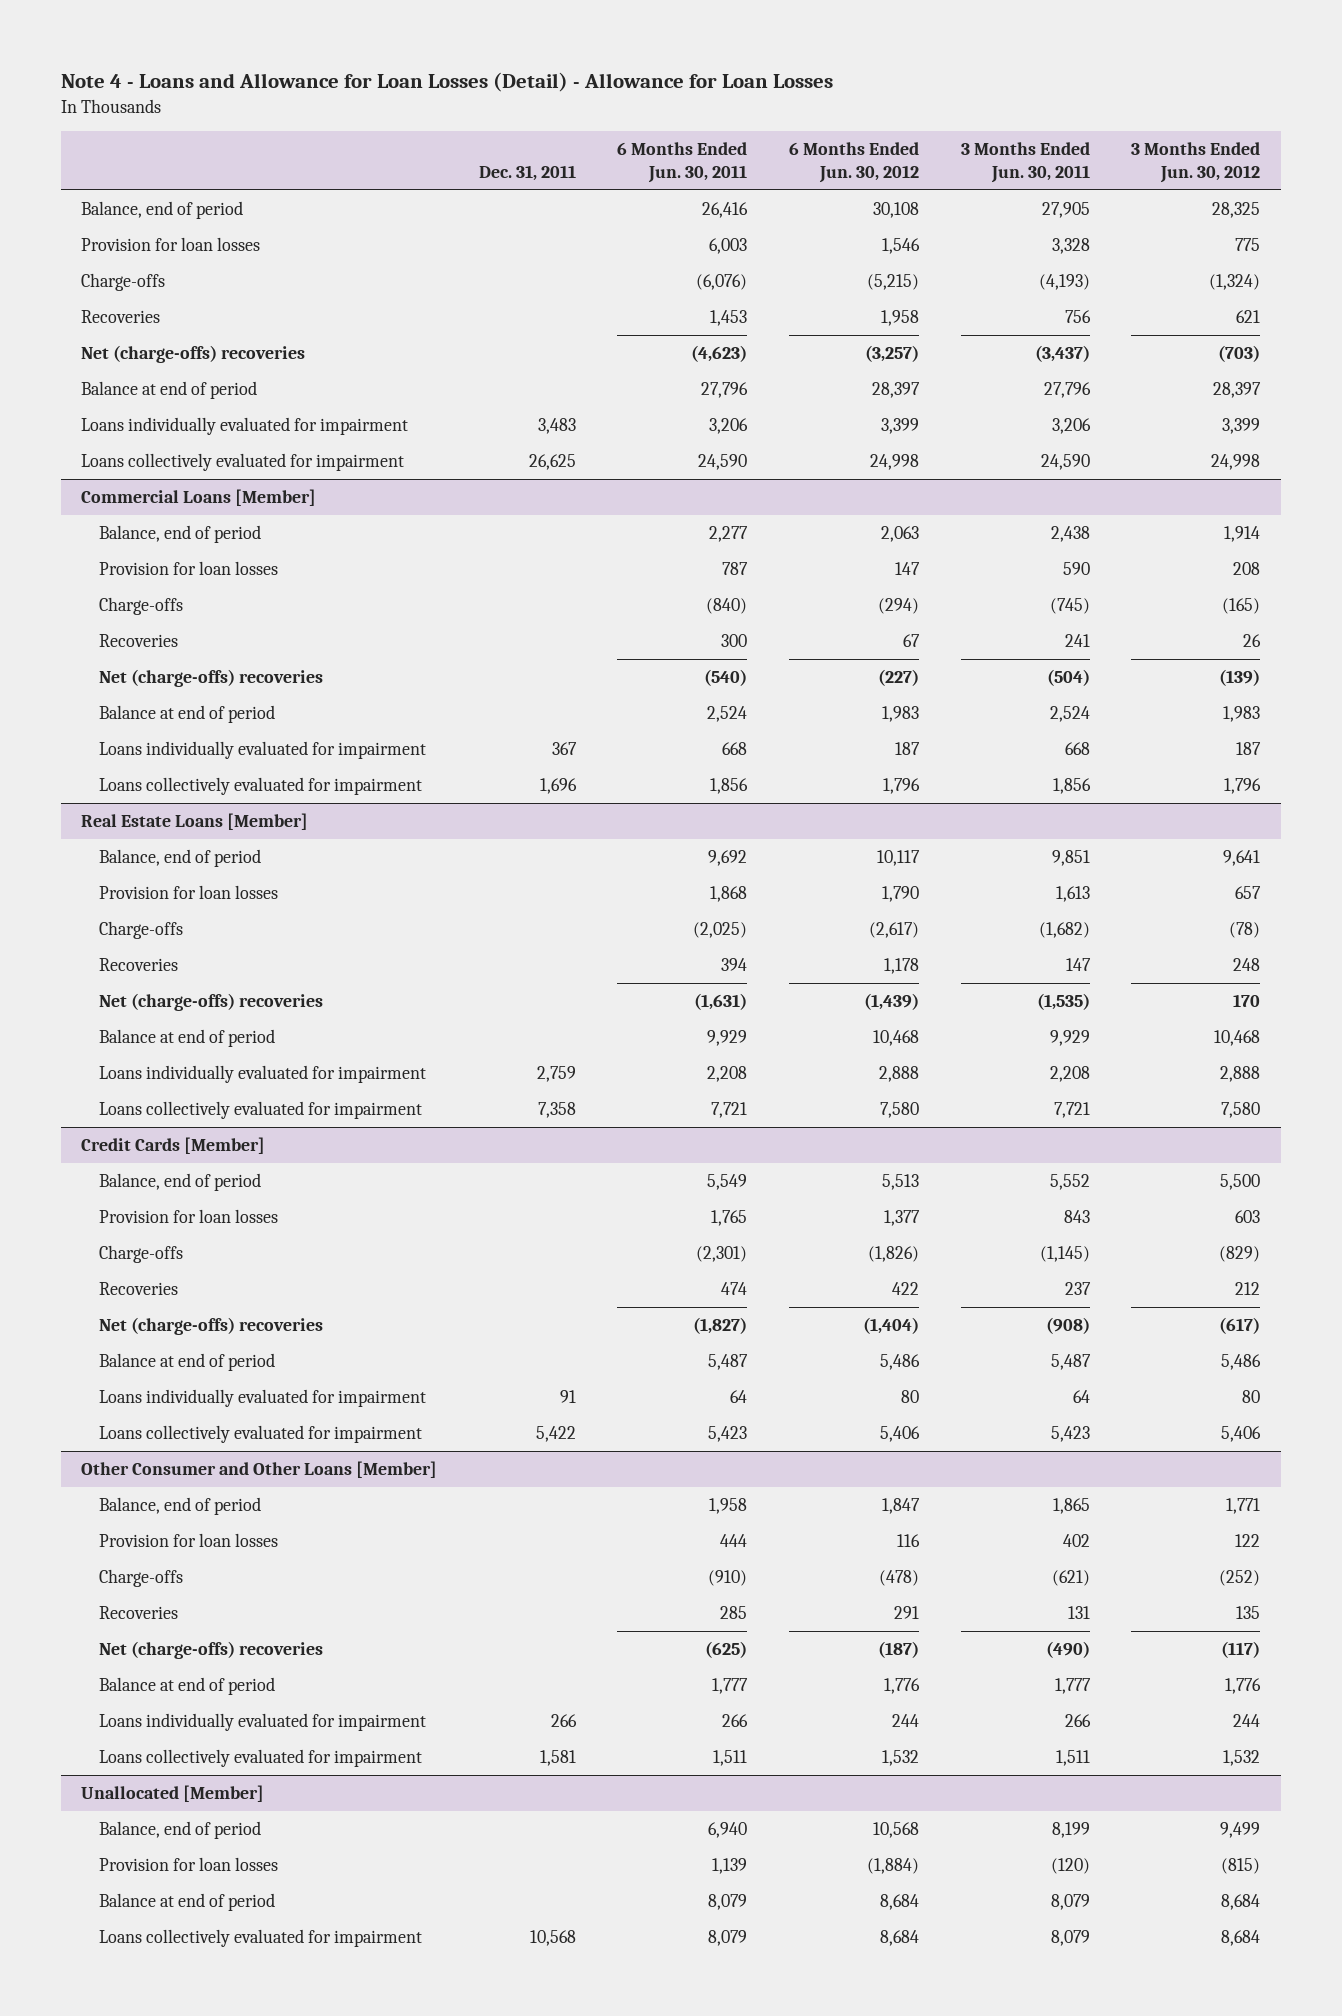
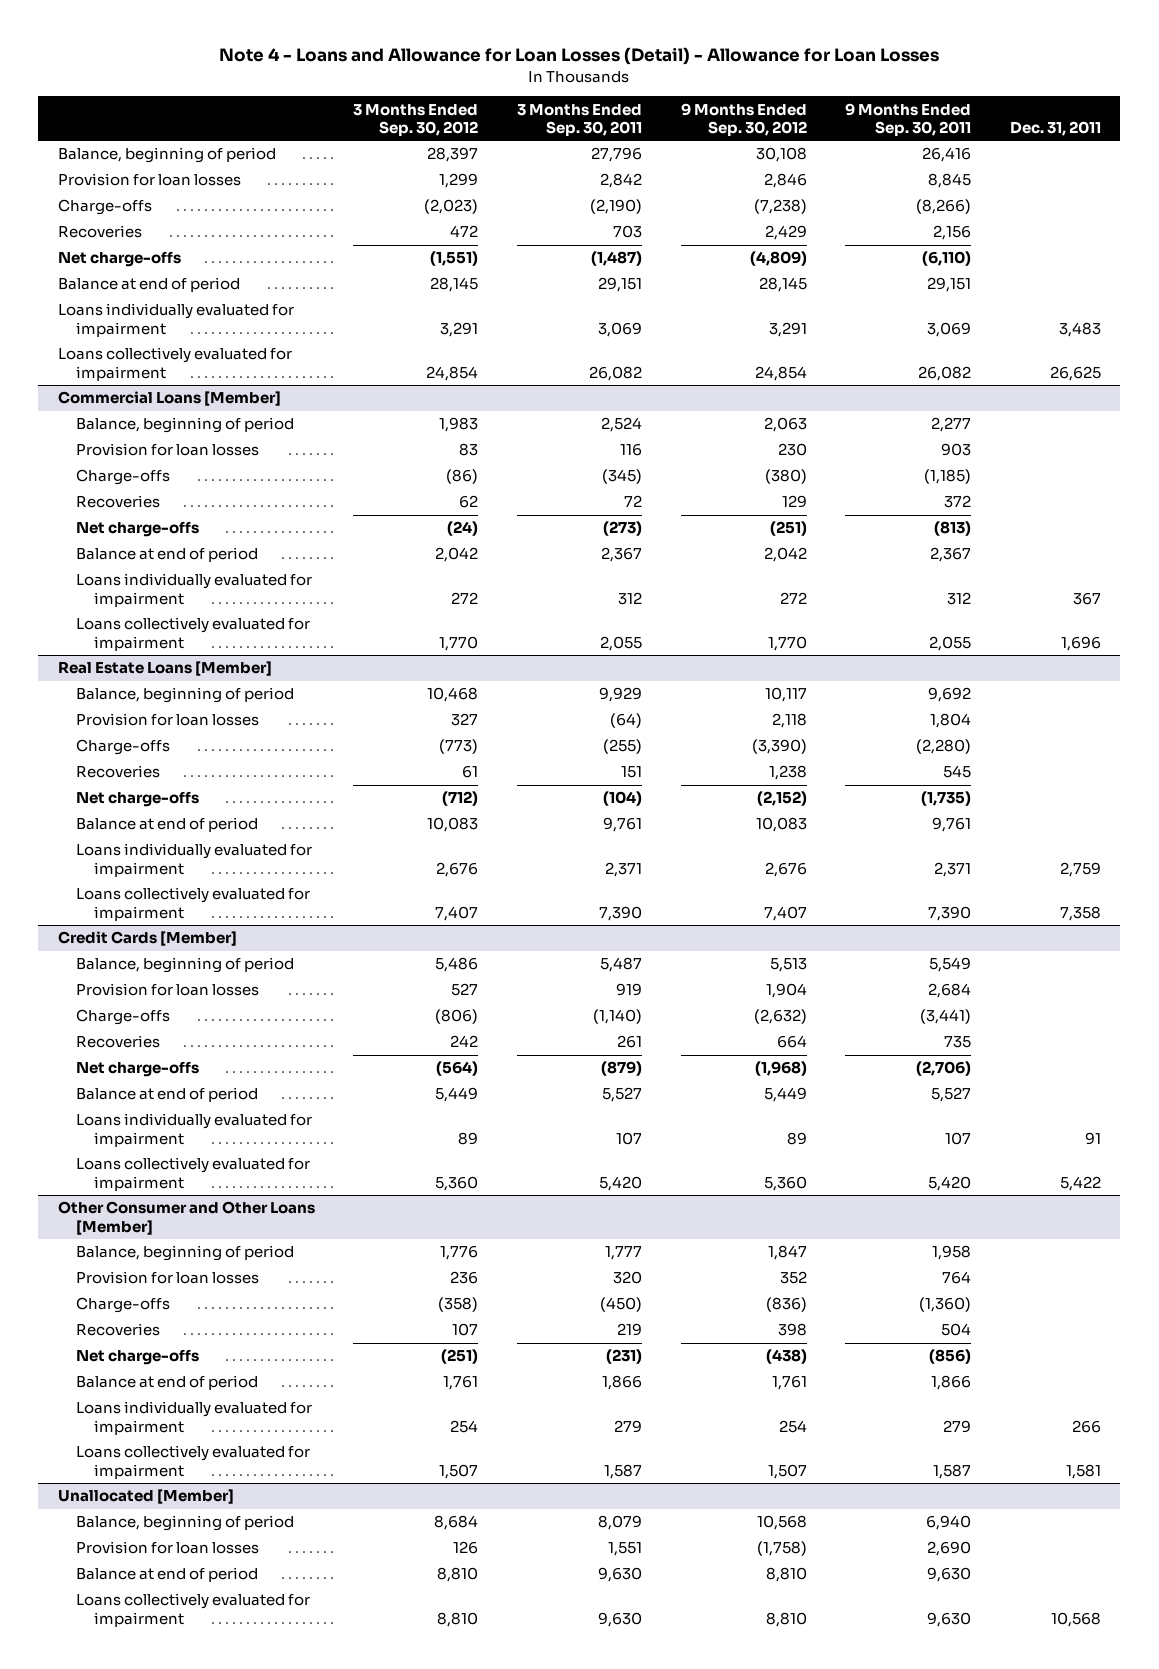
[617,141,748,184] 6 Months Ended Jun. 30, 2011 -> none
[789,141,920,184] 6 Months Ended Jun. 30, 2012 -> none
[960,141,1090,184] 3 Months Ended Jun. 30, 2011 -> none
[1131,141,1261,184] 3 Months Ended Jun. 30, 2012 -> none
none -> [353,103,479,136] 3 Months Ended Sep. 30, 2012
none -> [516,103,642,136] 3 Months Ended Sep. 30, 2011
none -> [680,102,807,136] 9 Months Ended Sep. 30, 2012
none -> [845,102,972,136] 9 Months Ended Sep. 30, 2011
[81,201,244,220] Balance, end of period -> [57,147,276,164] Balance, beginning of period
[81,345,306,364] Net (charge-offs) recoveries -> [57,251,181,268] Net charge-offs
[99,525,262,544] Balance, end of period -> [75,417,294,434] Balance, beginning of period
[99,669,324,688] Net (charge-offs) recoveries -> [75,521,199,538] Net charge-offs
[99,849,262,868] Balance, end of period -> [75,687,294,704] Balance, beginning of period
[99,993,324,1012] Net (charge-offs) recoveries -> [75,791,199,808] Net charge-offs
[99,1173,262,1192] Balance, end of period -> [75,957,294,974] Balance, beginning of period
[99,1317,324,1336] Net (charge-offs) recoveries -> [75,1061,199,1078] Net charge-offs
[99,1497,262,1516] Balance, end of period -> [75,1245,294,1262] Balance, beginning of period
[99,1641,324,1660] Net (charge-offs) recoveries -> [75,1349,199,1366] Net charge-offs
[99,1821,262,1840] Balance, end of period -> [75,1515,294,1532] Balance, beginning of period

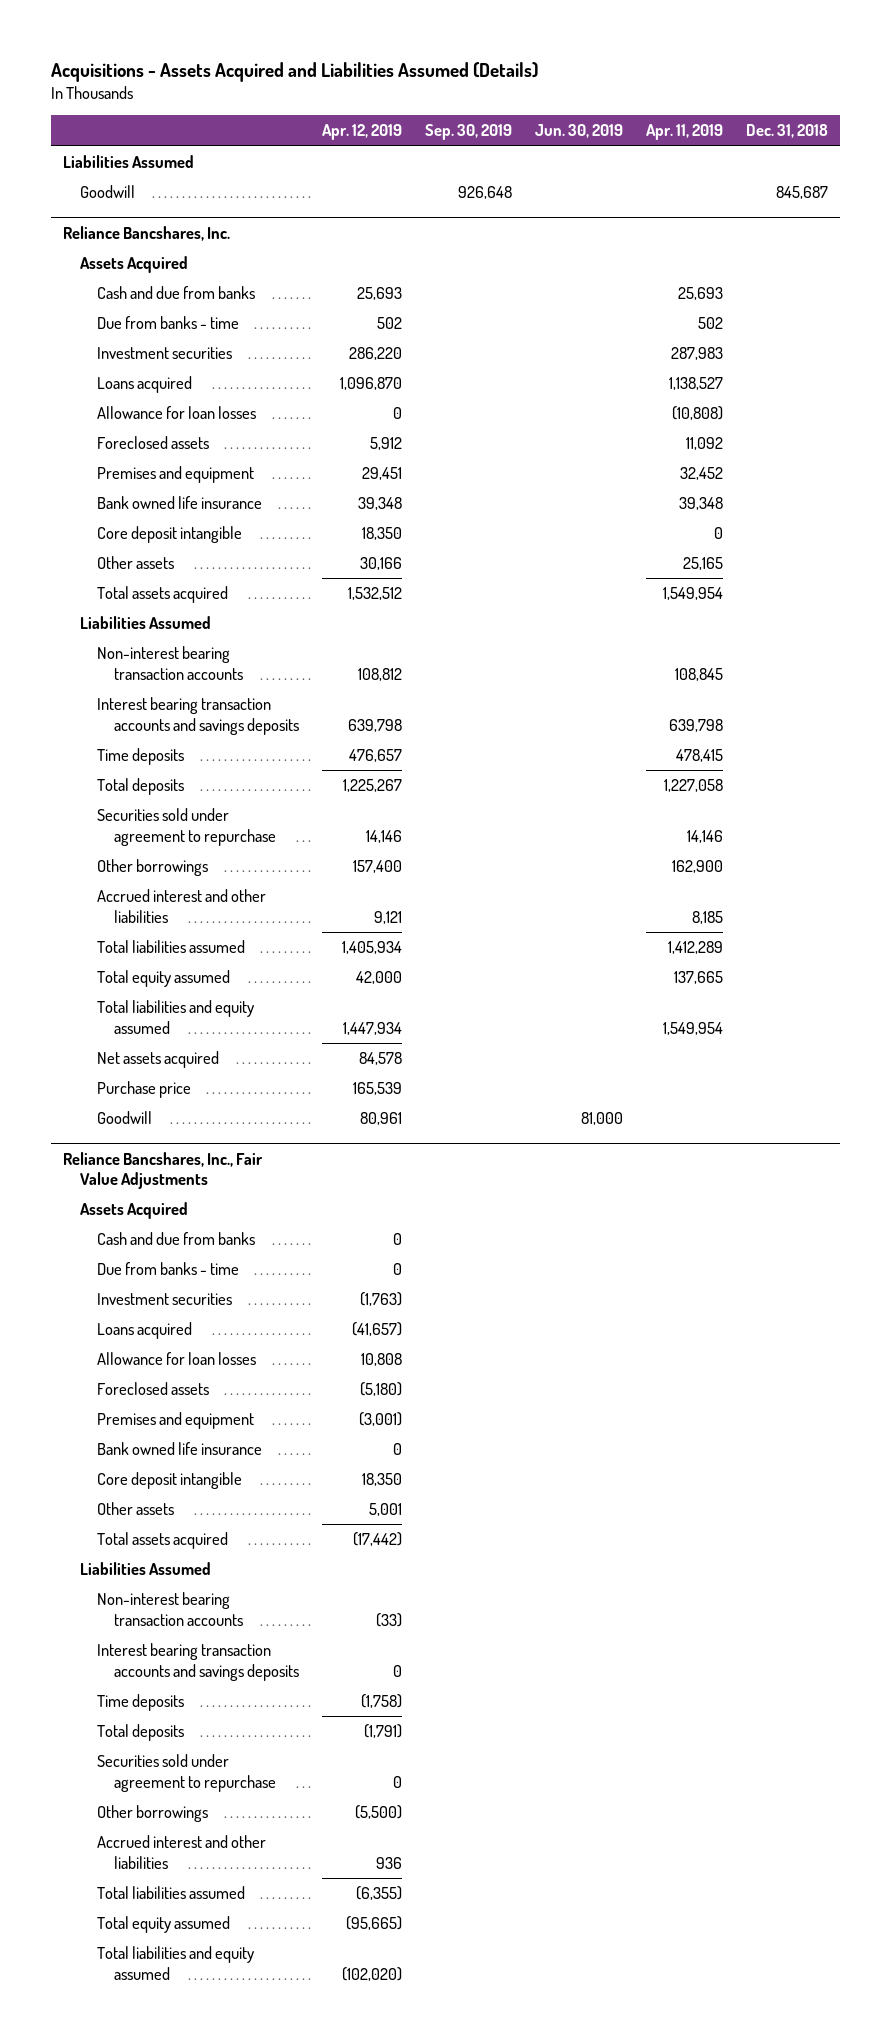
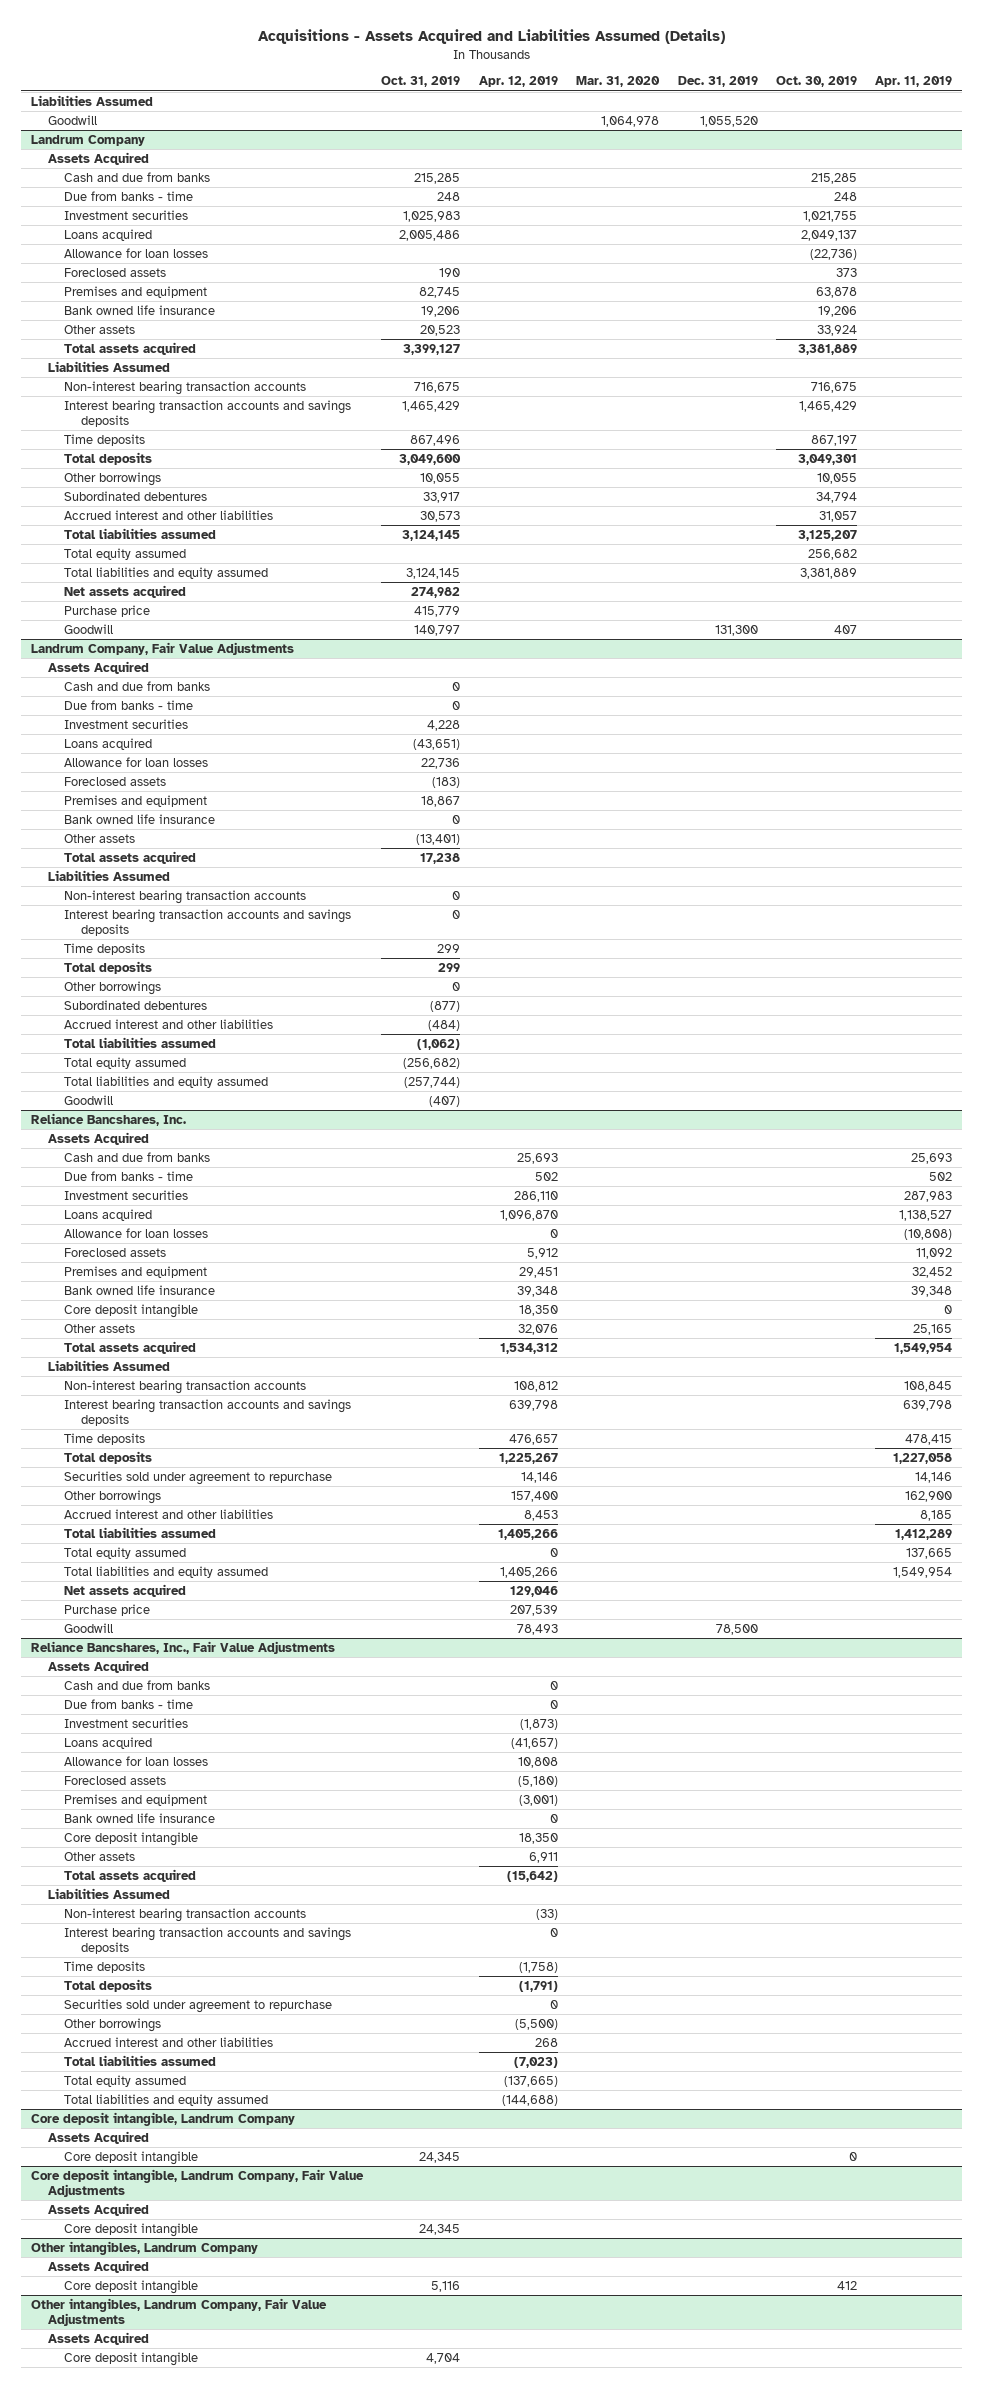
[425,124,513,141] Sep. 30, 2019 -> none
[535,124,624,139] Jun. 30, 2019 -> none
[746,124,829,139] Dec. 31, 2018 -> none
none -> [381,76,461,88] Oct. 31, 2019
none -> [576,76,661,88] Mar. 31, 2020
none -> [677,76,758,88] Dec. 31, 2019
none -> [775,76,857,88] Oct. 30, 2019
none -> [30,135,145,147] Landrum Company
none -> [47,152,149,166] Assets Acquired
none -> [64,172,211,183] Cash and due from banks
none -> [64,191,194,202] Due from banks - time
none -> [64,210,189,221] Investment securities
none -> [64,229,153,242] Loans acquired
none -> [64,248,209,259] Allowance for loan losses
none -> [64,268,167,278] Foreclosed assets
none -> [64,286,208,299] Premises and equipment
none -> [64,305,216,316] Bank owned life insurance
none -> [64,325,136,335] Other assets
none -> [64,342,197,356] Total assets acquired
none -> [47,361,170,373] Liabilities Assumed
none -> [64,381,307,396] Non-interest bearing transaction accounts
none -> [64,400,352,428] Interest bearing transaction accounts and savings deposits
none -> [64,434,146,447] Time deposits
none -> [64,452,153,466] Total deposits
none -> [64,472,162,487] Other borrowings
none -> [64,491,208,502] Subordinated debentures
none -> [64,510,274,521] Accrued interest and other liabilities
none -> [64,528,217,540] Total liabilities assumed
none -> [64,548,187,561] Total equity assumed
none -> [64,567,269,580] Total liabilities and equity assumed
none -> [64,585,187,599] Net assets acquired
none -> [64,605,151,618] Purchase price
none -> [64,624,114,635] Goodwill
none -> [30,642,294,656] Landrum Company, Fair Value Adjustments
none -> [47,661,149,675] Assets Acquired
none -> [64,681,211,692] Cash and due from banks
none -> [64,700,194,711] Due from banks - time
none -> [64,719,189,730] Investment securities
none -> [64,738,153,751] Loans acquired
none -> [64,757,209,768] Allowance for loan losses
none -> [64,777,167,787] Foreclosed assets
none -> [64,795,208,808] Premises and equipment
none -> [64,814,216,825] Bank owned life insurance
none -> [64,834,136,844] Other assets
none -> [64,851,197,865] Total assets acquired
none -> [47,870,170,882] Liabilities Assumed
none -> [64,890,307,905] Non-interest bearing transaction accounts
none -> [64,909,352,937] Interest bearing transaction accounts and savings deposits
none -> [64,943,146,956] Time deposits
none -> [64,961,153,975] Total deposits
none -> [64,981,162,996] Other borrowings
none -> [64,1000,208,1011] Subordinated debentures
none -> [64,1019,274,1030] Accrued interest and other liabilities
none -> [64,1037,217,1049] Total liabilities assumed
none -> [64,1057,187,1070] Total equity assumed
none -> [64,1076,269,1089] Total liabilities and equity assumed
none -> [64,1095,114,1106] Goodwill
[349,347,403,361] 286,220 -> [513,1191,558,1203] 286,110
[360,557,403,571] 30,166 -> [517,1324,558,1336] 32,076
[348,587,403,601] 1,532,512 -> [499,1343,558,1355] 1,534,312
[374,910,403,924] 9,121 -> [523,1510,558,1522] 8,453
[342,941,403,955] 1,405,934 -> [497,1529,558,1541] 1,405,266
[356,971,403,985] 42,000 -> [549,1548,558,1558] 0
[343,1021,403,1035] 1,447,934 -> [499,1567,558,1579] 1,405,266
[359,1052,403,1066] 84,578 -> [509,1586,558,1598] 129,046
[353,1082,403,1096] 165,539 -> [509,1605,558,1617] 207,539
[360,1112,403,1126] 80,961 -> [516,1624,558,1636] 78,493
[360,1292,403,1307] (1,763) -> [519,1719,558,1731] (1,873)
[369,1503,403,1517] 5,001 -> [528,1852,558,1864] 6,911
[353,1532,403,1547] (17,442) -> [506,1871,558,1883] (15,642)
[376,1856,403,1869] 936 -> [534,2038,558,2048] 268
[356,1886,403,1901] (6,355) -> [513,2057,558,2069] (7,023)
[346,1916,403,1931] (95,665) -> [503,2076,558,2088] (137,665)
[342,1966,403,1981] (102,020) -> [501,2095,558,2107] (144,688)
none -> [30,2112,295,2127] Core deposit intangible, Landrum Company
none -> [47,2131,149,2145] Assets Acquired
none -> [64,2151,199,2166] Core deposit intangible
none -> [30,2169,364,2198] Core deposit intangible, Landrum Company, Fair Value Adjustments
none -> [47,2203,149,2217] Assets Acquired
none -> [64,2223,199,2238] Core deposit intangible
none -> [30,2241,258,2256] Other intangibles, Landrum Company
none -> [47,2260,149,2274] Assets Acquired
none -> [64,2280,199,2295] Core deposit intangible
none -> [30,2298,327,2327] Other intangibles, Landrum Company, Fair Value Adjustments
none -> [47,2332,149,2346] Assets Acquired
none -> [64,2352,199,2367] Core deposit intangible

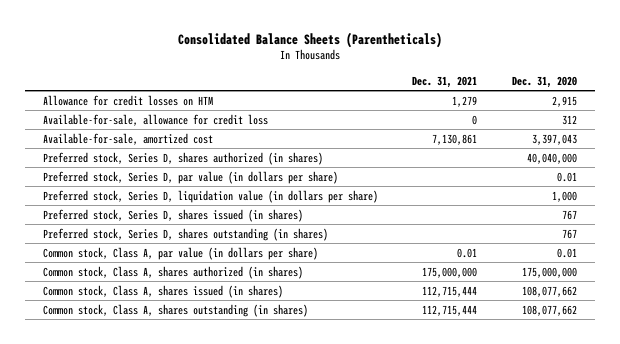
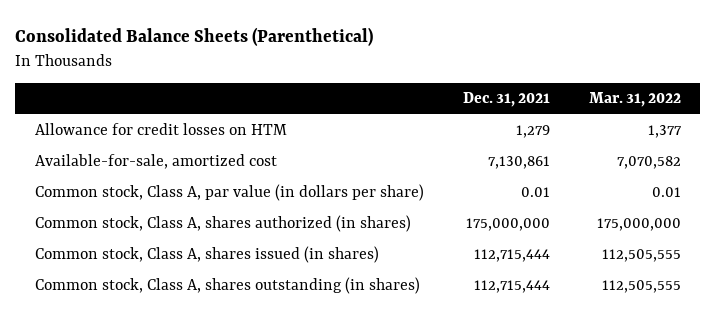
[177,31,442,48] Consolidated Balance Sheets (Parentheticals) -> [15,27,374,47] Consolidated Balance Sheets (Parenthetical)
[512,75,578,88] Dec. 31, 2020 -> none
none -> [588,92,681,108] Mar. 31, 2022
[42,113,268,126] Available-for-sale, allowance for credit loss -> none
[42,151,323,165] Preferred stock, Series D, shares authorized (in shares) -> none
[42,170,338,184] Preferred stock, Series D, par value (in dollars per share) -> none
[42,189,378,203] Preferred stock, Series D, liquidation value (in dollars per share) -> none
[42,208,303,222] Preferred stock, Series D, shares issued (in shares) -> none
[42,227,328,241] Preferred stock, Series D, shares outstanding (in shares) -> none

